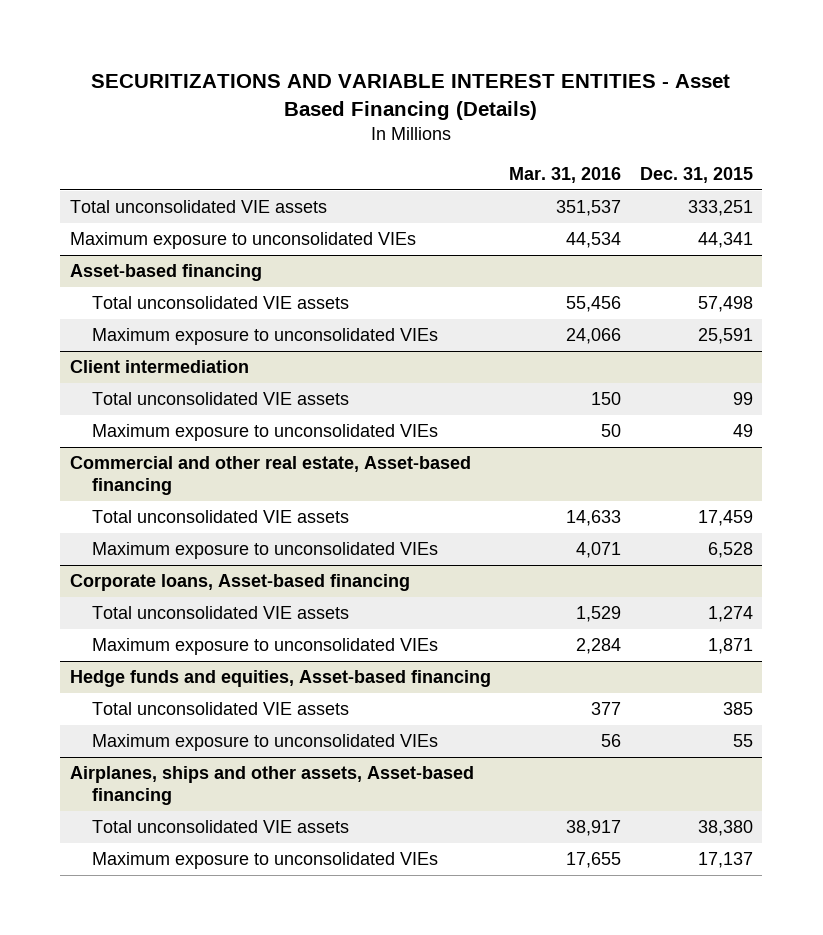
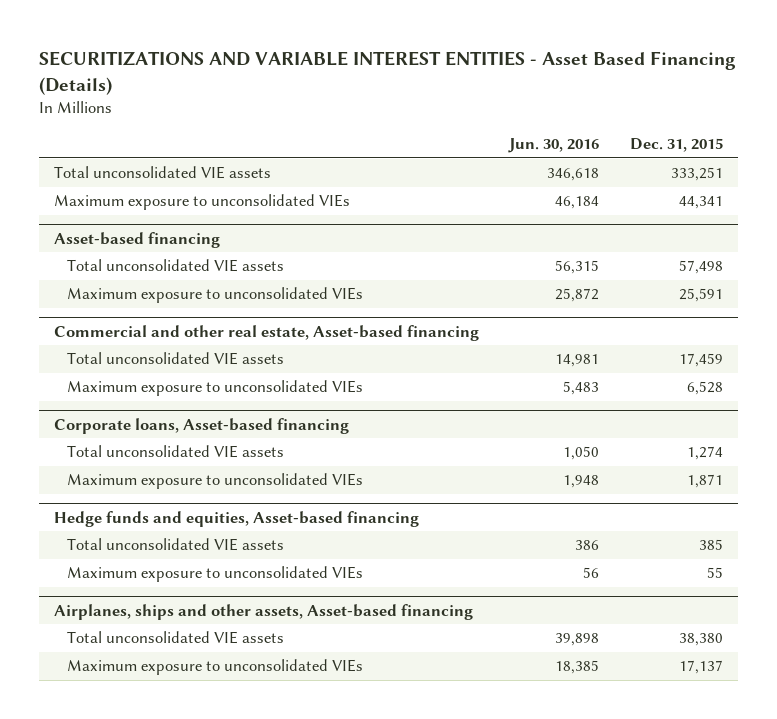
[509,167,622,184] Mar. 31, 2016 -> none
none -> [508,138,600,154] Jun. 30, 2016
[69,359,249,373] Client intermediation -> none
[92,391,350,405] Total unconsolidated VIE assets -> none
[92,423,439,441] Maximum exposure to unconsolidated VIEs -> none

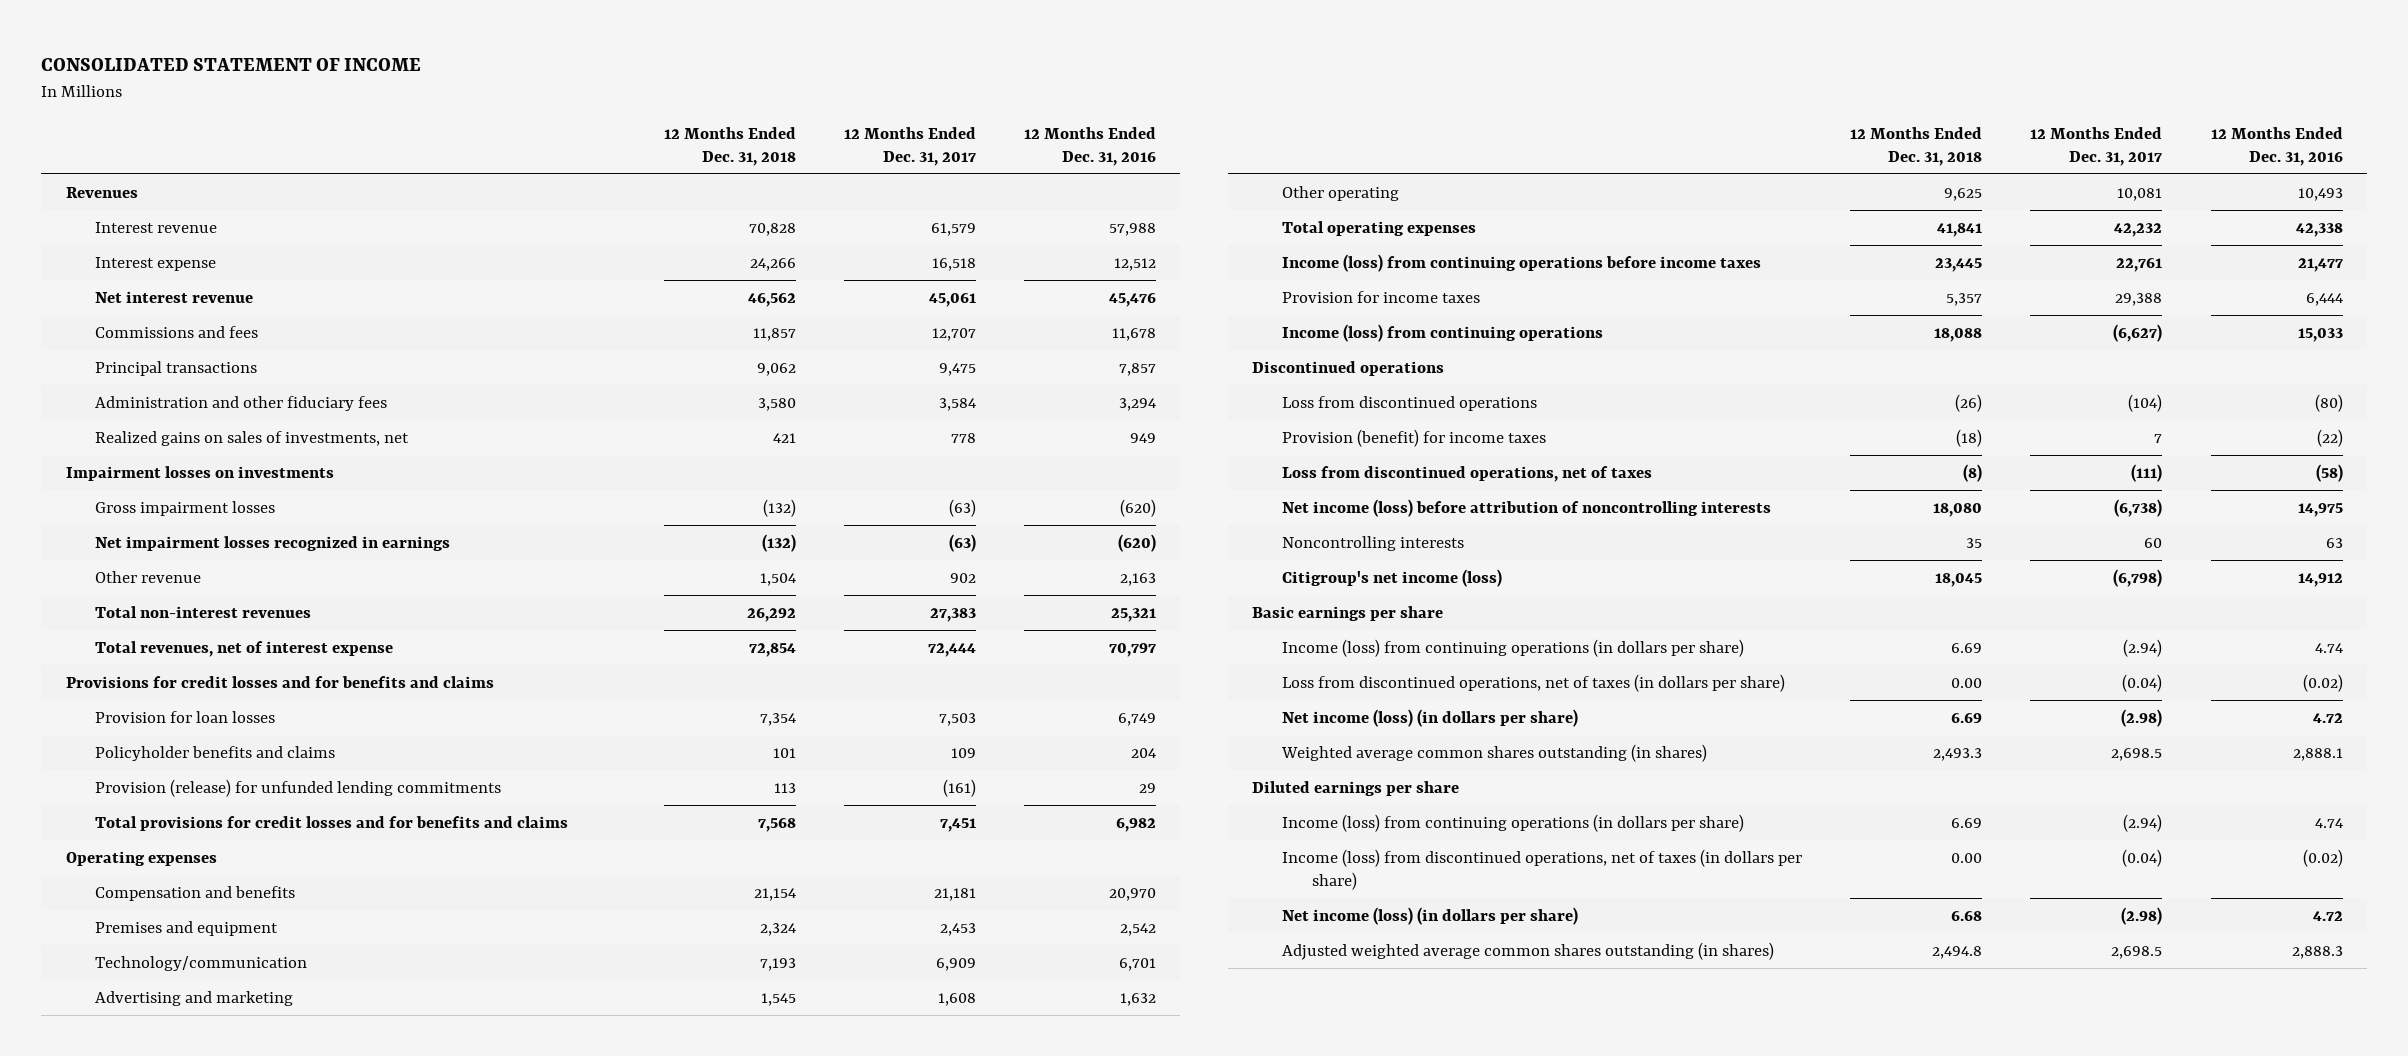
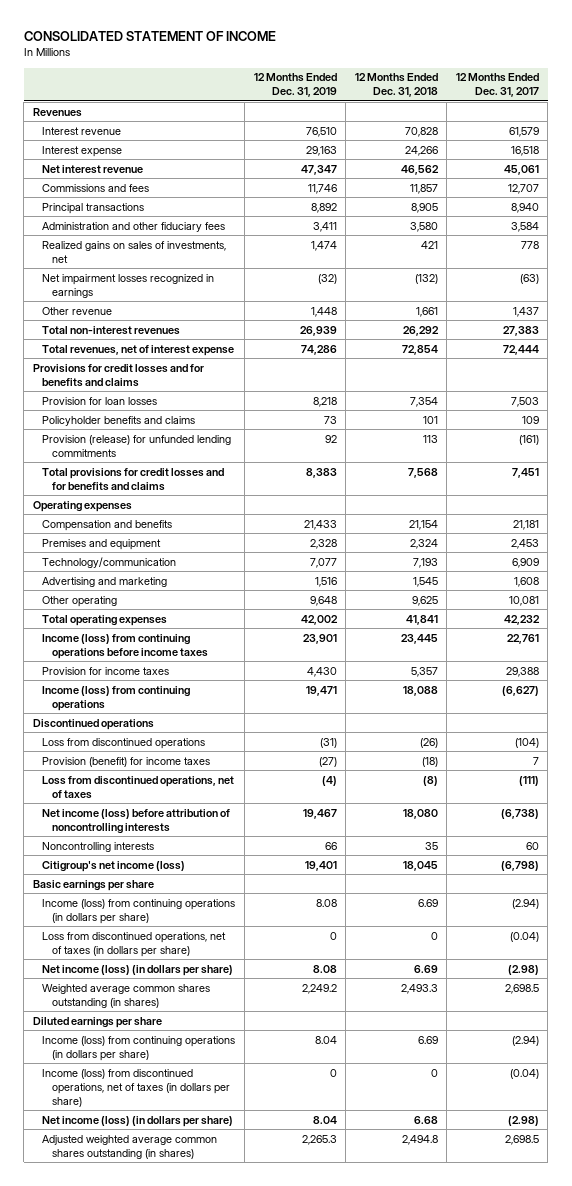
[1024,126,1157,166] 12 Months Ended Dec. 31, 2016 -> none
none -> [253,73,337,98] 12 Months Ended Dec. 31, 2019
[756,362,796,376] 9,062 -> [410,202,438,213] 8,905
[938,362,976,376] 9,475 -> [510,202,539,213] 8,940
[65,465,334,481] Impairment losses on investments -> none
[95,500,276,516] Gross impairment losses -> none
[759,572,796,586] 1,504 -> [415,306,438,317] 1,661
[949,572,976,583] 902 -> [512,306,539,317] 1,437
[1951,677,1983,688] 0.00 -> [430,931,438,940] 0
[1951,852,1983,863] 0.00 -> [430,1068,438,1077] 0

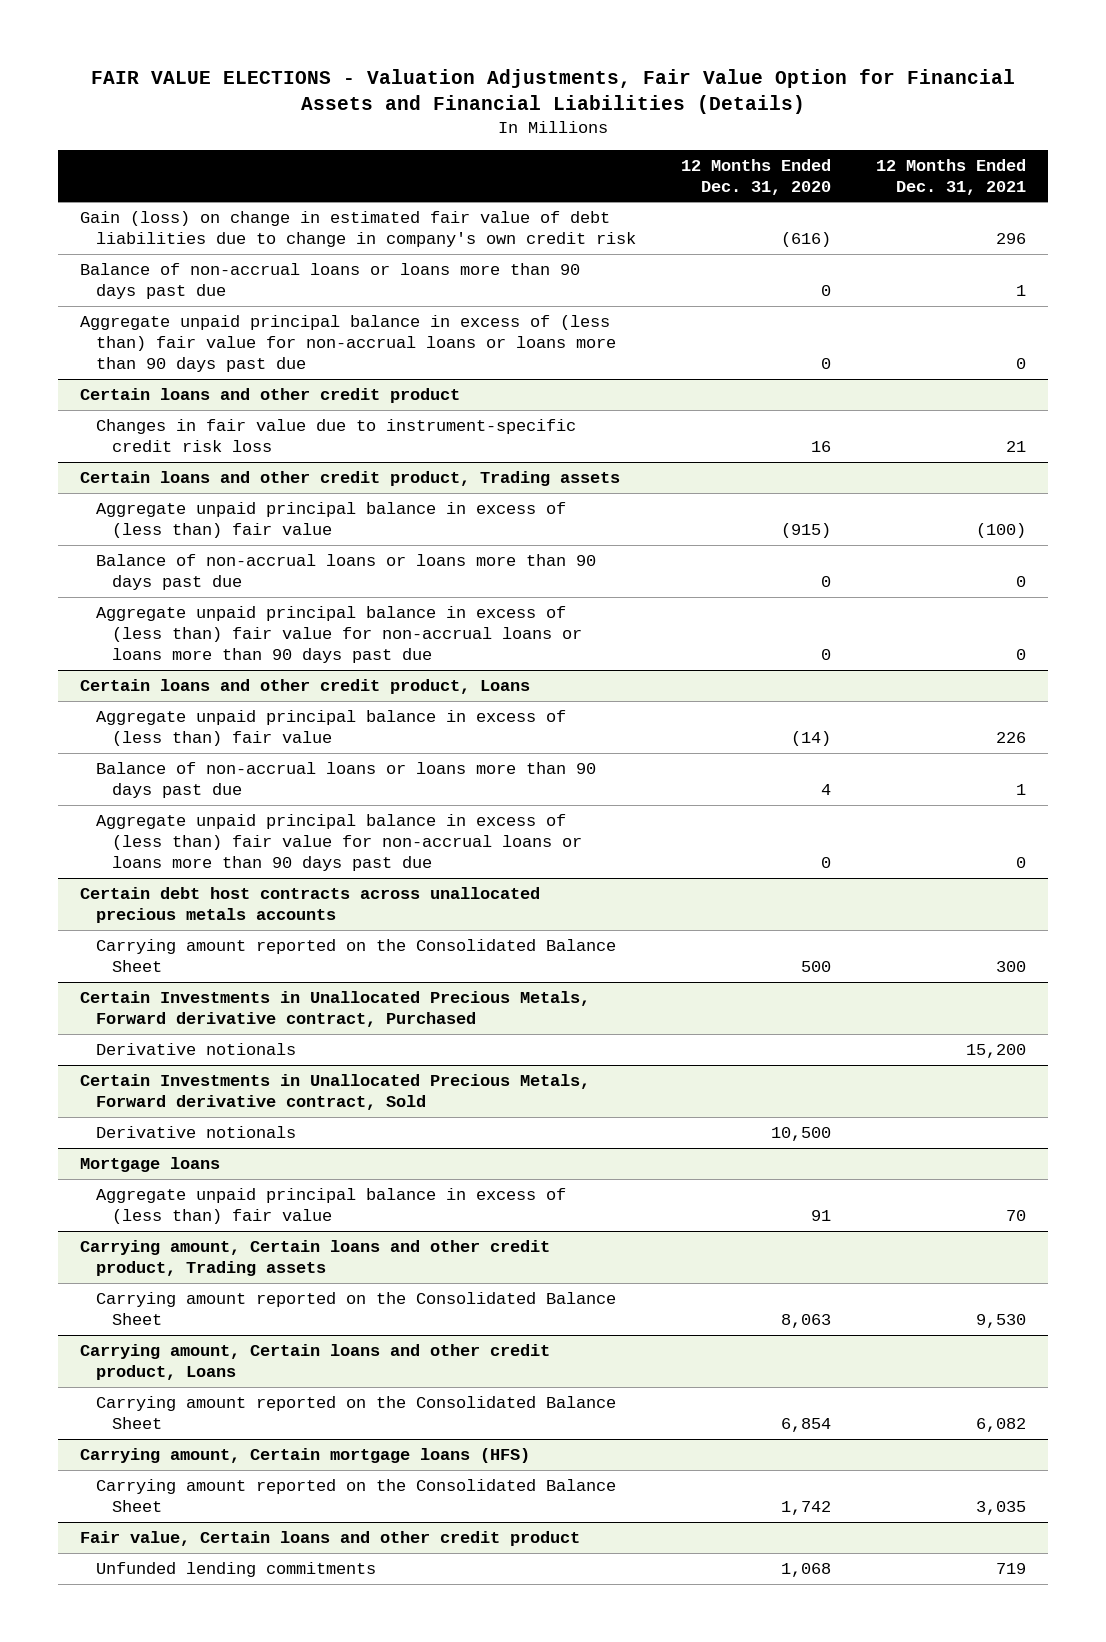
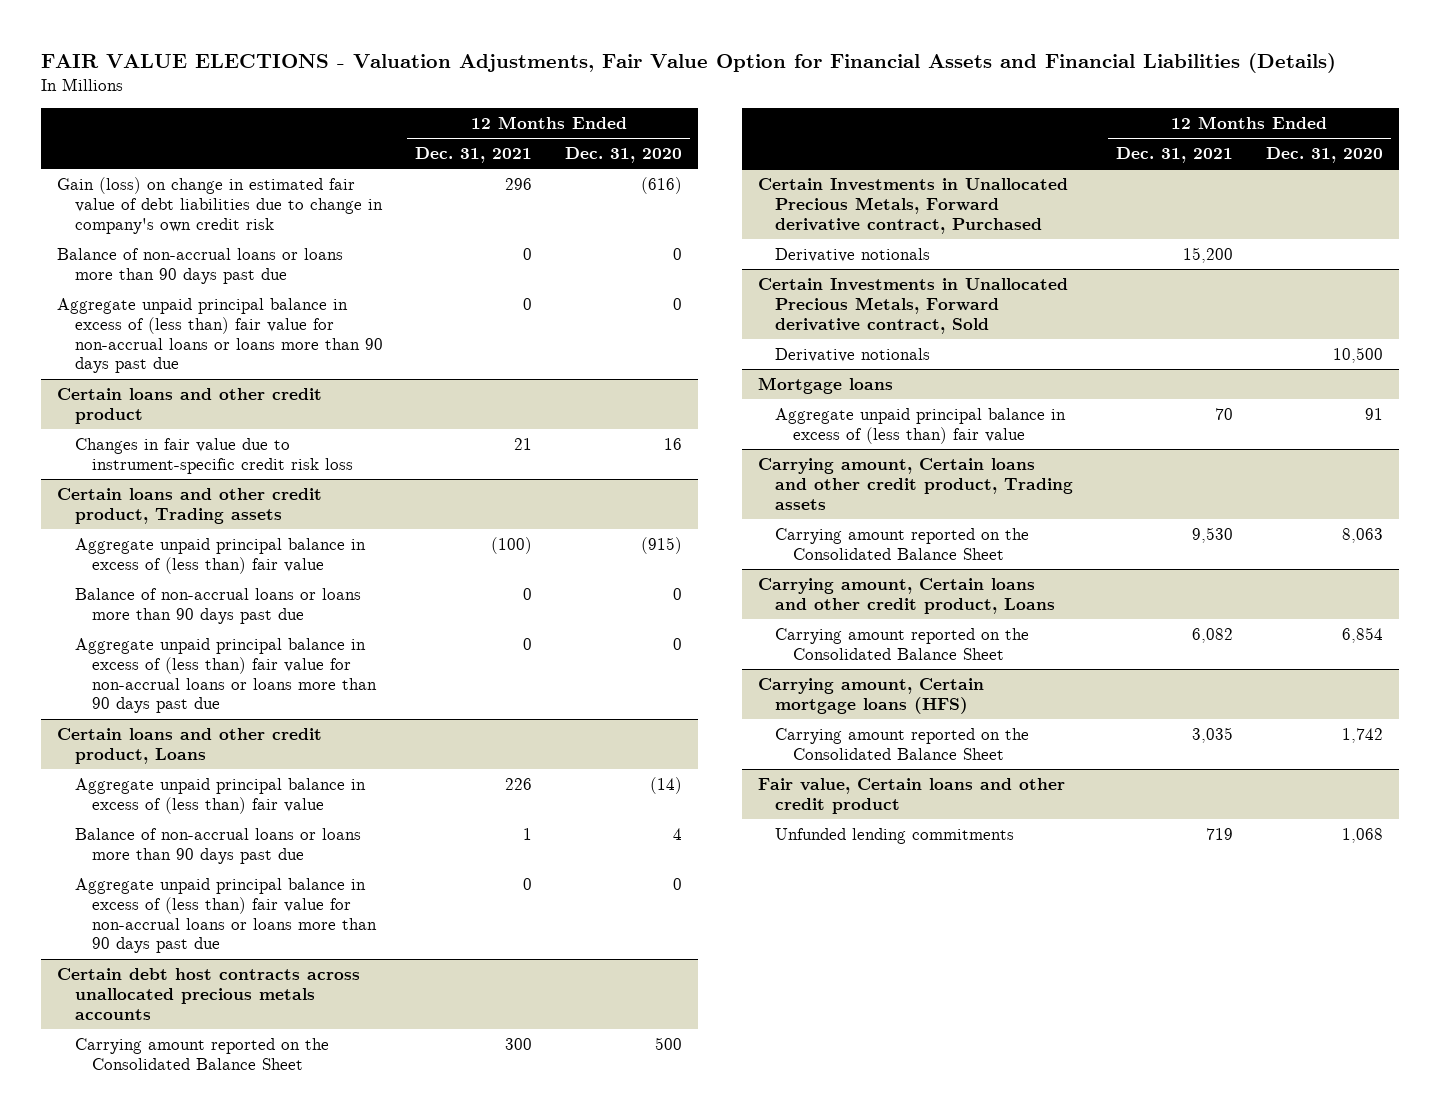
[1015,284,1026,296] 1 -> [523,247,533,260] 0

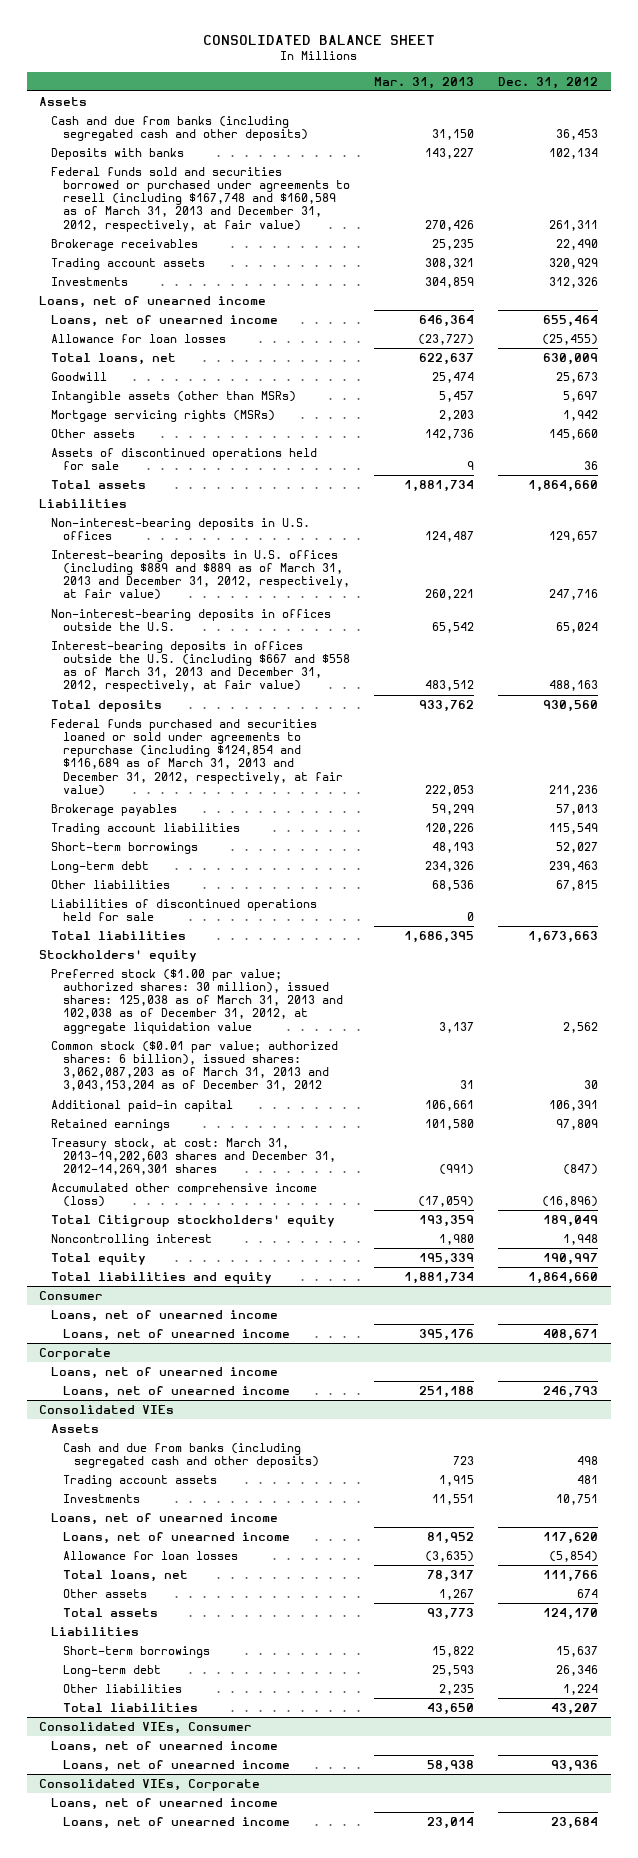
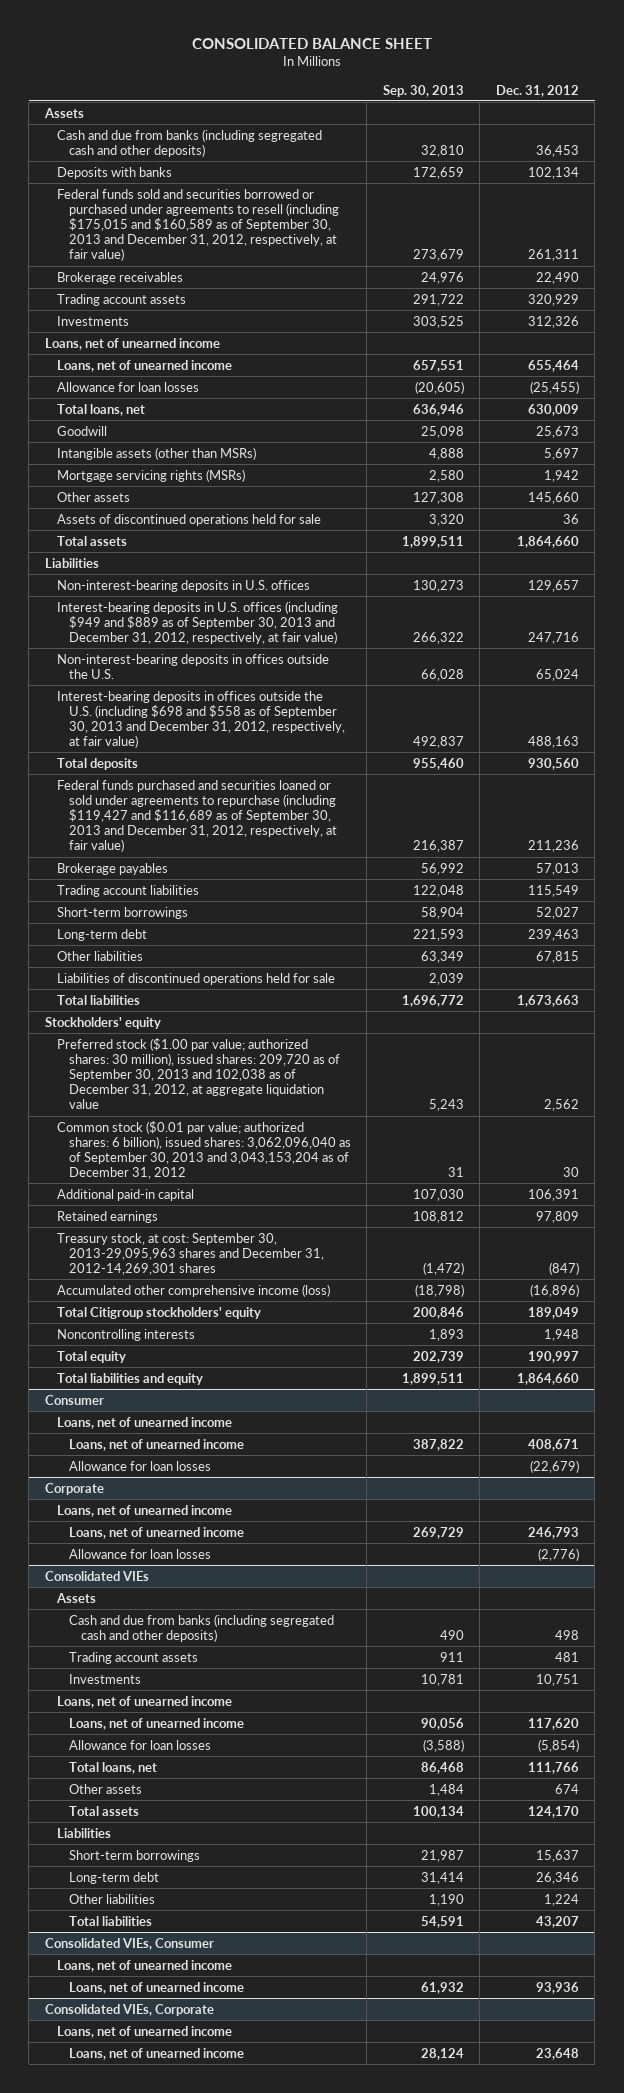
[373,76,474,89] Mar. 31, 2013 -> none
none -> [382,84,464,97] Sep. 30, 2013
[51,166,350,232] Federal funds sold and securities borrowed or purchased under agreements to resell (including $167,748 and $160,589 as of March 31, 2013 and December 31, 2012, respectively, at fair value) -> [56,188,339,262] Federal funds sold and securities borrowed or purchased under agreements to resell (including $175,015 and $160,589 as of September 30, 2013 and December 31, 2012, respectively, at fair value)
[51,549,350,601] Interest-bearing deposits in U.S. offices (including $889 and $889 as of March 31, 2013 and December 31, 2012, respectively, at fair value) -> [56,600,338,644] Interest-bearing deposits in U.S. offices (including $949 and $889 as of September 30, 2013 and December 31, 2012, respectively, at fair value)
[51,640,350,693] Interest-bearing deposits in offices outside the U.S. (including $667 and $558 as of March 31, 2013 and December 31, 2012, respectively, at fair value) -> [56,690,345,749] Interest-bearing deposits in offices outside the U.S. (including $698 and $558 as of September 30, 2013 and December 31, 2012, respectively, at fair value)
[51,718,343,796] Federal funds purchased and securities loaned or sold under agreements to repurchase (including $124,854 and $116,689 as of March 31, 2013 and December 31, 2012, respectively, at fair value) -> [56,779,337,853] Federal funds purchased and securities loaned or sold under agreements to repurchase (including $119,427 and $116,689 as of September 30, 2013 and December 31, 2012, respectively, at fair value)
[51,968,343,1034] Preferred stock ($1.00 par value; authorized shares: 30 million), issued shares: 125,038 as of March 31, 2013 and 102,038 as of December 31, 2012, at aggregate liquidation value -> [56,1037,340,1110] Preferred stock ($1.00 par value; authorized shares: 30 million), issued shares: 209,720 as of September 30, 2013 and 102,038 as of December 31, 2012, at aggregate liquidation value
[51,1040,339,1092] Common stock ($0.01 par value; authorized shares: 6 billion), issued shares: 3,062,087,203 as of March 31, 2013 and 3,043,153,204 as of December 31, 2012 -> [56,1120,351,1180] Common stock ($0.01 par value; authorized shares: 6 billion), issued shares: 3,062,096,040 as of September 30, 2013 and 3,043,153,204 as of December 31, 2012
[51,1137,336,1176] Treasury stock, at cost: March 31, 2013-19,202,603 shares and December 31, 2012-14,269,301 shares -> [56,1232,324,1275] Treasury stock, at cost: September 30, 2013-29,095,963 shares and December 31, 2012-14,269,301 shares
[51,1233,213,1246] Noncontrolling interest -> [56,1328,195,1341] Noncontrolling interests
none -> [68,1460,211,1471] Allowance for loan losses
none -> [68,1548,211,1559] Allowance for loan losses
[551,1816,599,1829] 23,684 -> [535,2047,579,2060] 23,648

